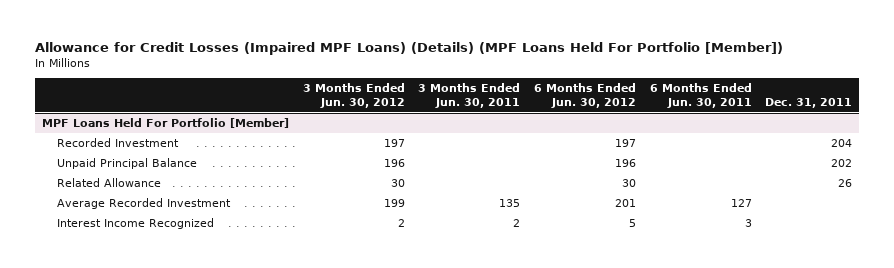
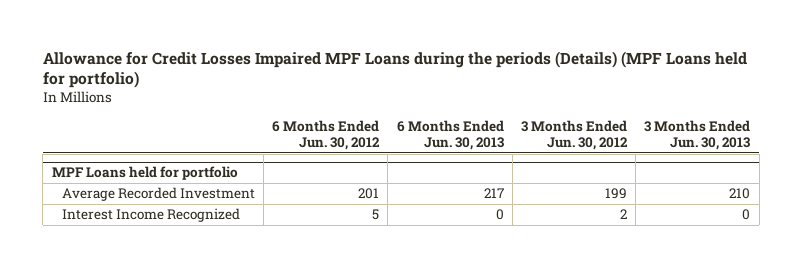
[35,42,784,56] Allowance for Credit Losses (Impaired MPF Loans) (Details) (MPF Loans Held For Portfolio [Member]) -> [42,50,747,89] Allowance for Credit Losses Impaired MPF Loans during the periods (Details) (MPF Loans held for portfolio)
[418,83,521,108] 3 Months Ended Jun. 30, 2011 -> none
[649,83,752,108] 6 Months Ended Jun. 30, 2011 -> none
[765,97,853,108] Dec. 31, 2011 -> none
none -> [396,119,504,151] 6 Months Ended Jun. 30, 2013
none -> [644,119,751,151] 3 Months Ended Jun. 30, 2013
[56,138,179,148] Recorded Investment -> none
[56,158,197,170] Unpaid Principal Balance -> none
[56,178,161,188] Related Allowance -> none
[42,118,290,129] MPF Loans Held For Portfolio [Member] -> [51,166,238,181] MPF Loans held for portfolio

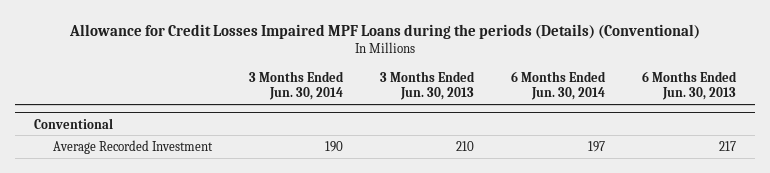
[42,50,747,89] Allowance for Credit Losses Impaired MPF Loans during the periods (Details) (MPF Loans held for portfolio) -> [69,23,701,39] Allowance for Credit Losses Impaired MPF Loans during the periods (Details) (Conventional)
[272,119,381,151] 6 Months Ended Jun. 30, 2012 -> none
[520,119,628,151] 3 Months Ended Jun. 30, 2012 -> none
none -> [249,70,345,101] 3 Months Ended Jun. 30, 2014
none -> [511,70,607,101] 6 Months Ended Jun. 30, 2014
[51,166,238,181] MPF Loans held for portfolio -> none
none -> [33,117,113,129] Conventional
[61,208,240,223] Interest Income Recognized -> none

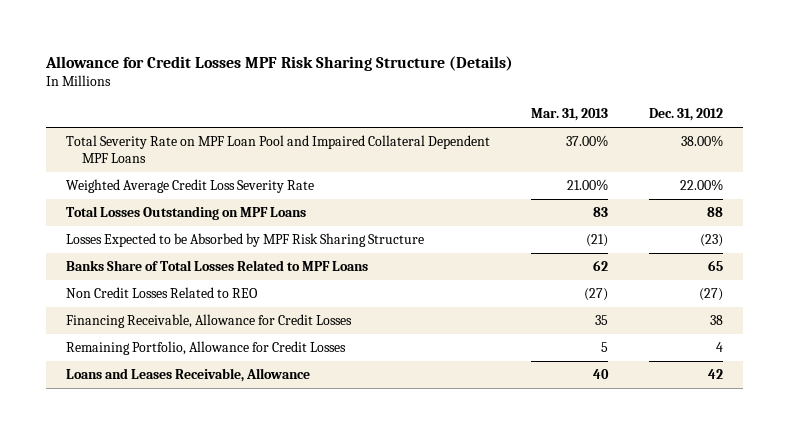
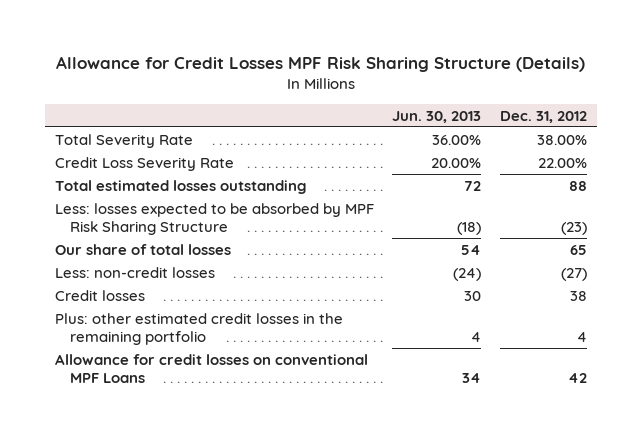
[530,108,608,122] Mar. 31, 2013 -> none
none -> [392,110,482,123] Jun. 30, 2013
[66,135,491,164] Total Severity Rate on MPF Loan Pool and Impaired Collateral Dependent MPF Loans -> [54,133,193,148] Total Severity Rate
[66,179,315,194] Weighted Average Credit Loss Severity Rate -> [54,156,234,171] Credit Loss Severity Rate
[66,206,307,221] Total Losses Outstanding on MPF Loans -> [54,179,307,194] Total estimated losses outstanding
[66,233,425,248] Losses Expected to be Absorbed by MPF Risk Sharing Structure -> [54,202,374,235] Less: losses expected to be absorbed by MPF Risk Sharing Structure
[66,260,369,272] Banks Share of Total Losses Related to MPF Loans -> [54,243,231,255] Our share of total losses
[66,287,259,299] Non Credit Losses Related to REO -> [54,266,215,278] Less: non-credit losses
[66,314,353,329] Financing Receivable, Allowance for Credit Losses -> [54,289,145,301] Credit losses
[66,341,347,356] Remaining Portfolio, Allowance for Credit Losses -> [54,312,343,345] Plus: other estimated credit losses in the remaining portfolio
[66,368,311,383] Loans and Leases Receivable, Allowance -> [54,353,368,383] Allowance for credit losses on conventional MPF Loans

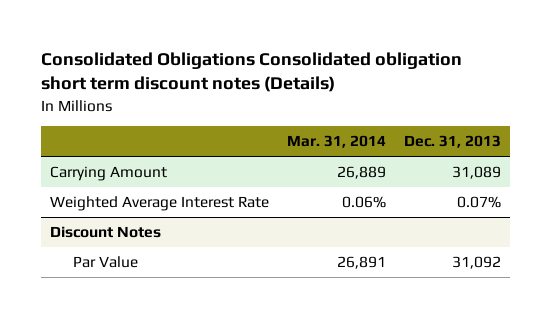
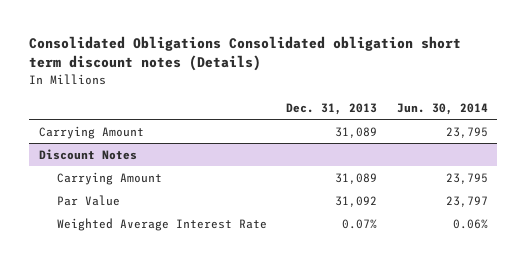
[286,135,386,149] Mar. 31, 2014 -> none
none -> [396,102,488,115] Jun. 30, 2014
[49,196,269,212] Weighted Average Interest Rate -> none
none -> [56,171,162,185] Carrying Amount
none -> [56,217,267,231] Weighted Average Interest Rate

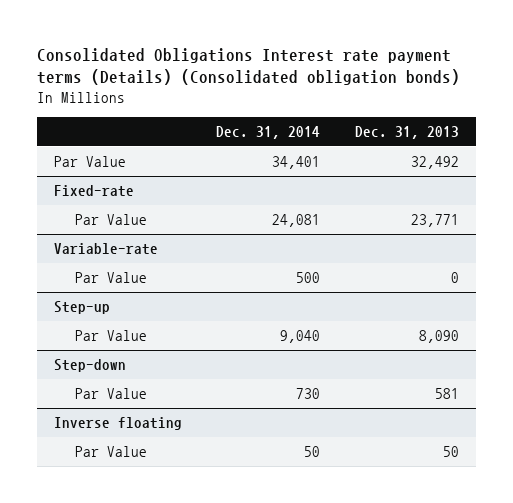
[29,36,462,72] Consolidated Obligations Consolidated obligation short term discount notes (Details) -> [36,47,460,86] Consolidated Obligations Interest rate payment terms (Details) (Consolidated obligation bonds)
[396,102,488,115] Jun. 30, 2014 -> none
none -> [216,125,321,139] Dec. 31, 2014
[38,125,144,139] Carrying Amount -> none
[38,148,137,160] Discount Notes -> none
[56,171,162,185] Carrying Amount -> none
[56,217,267,231] Weighted Average Interest Rate -> none
[335,195,378,207] 31,092 -> [410,156,459,170] 32,492
none -> [54,185,135,198] Fixed-rate
none -> [75,214,148,226] Par Value
none -> [54,243,159,256] Variable-rate
none -> [75,272,148,284] Par Value
none -> [54,301,111,315] Step-up
none -> [75,330,148,342] Par Value
none -> [54,359,127,373] Step-down
none -> [75,388,148,400] Par Value
none -> [54,417,183,431] Inverse floating
none -> [75,446,148,458] Par Value

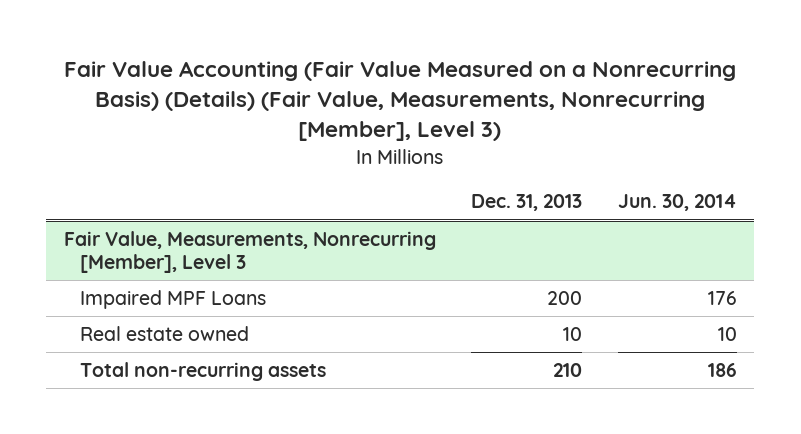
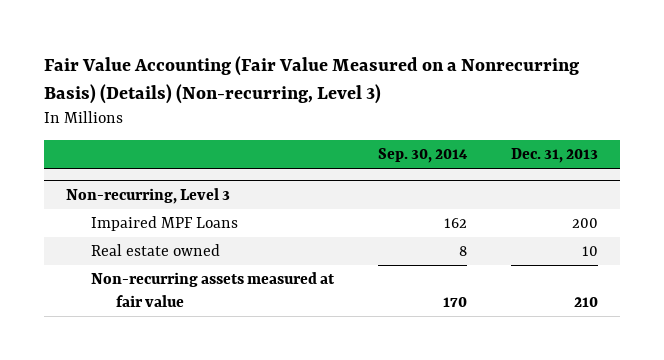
[64,60,737,142] Fair Value Accounting (Fair Value Measured on a Nonrecurring Basis) (Details) (Fair Value, Measurements, Nonrecurring [Member], Level 3) -> [43,56,579,104] Fair Value Accounting (Fair Value Measured on a Nonrecurring Basis) (Details) (Non-recurring, Level 3)
[617,194,737,212] Jun. 30, 2014 -> none
none -> [378,148,469,164] Sep. 30, 2014
[63,231,436,273] Fair Value, Measurements, Nonrecurring [Member], Level 3 -> none
none -> [65,187,230,204] Non-recurring, Level 3
[79,362,326,382] Total non-recurring assets -> [91,272,336,307] Non-recurring assets measured at fair value

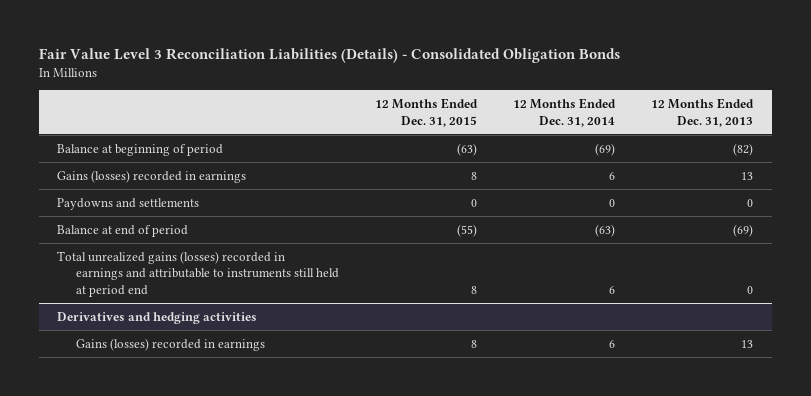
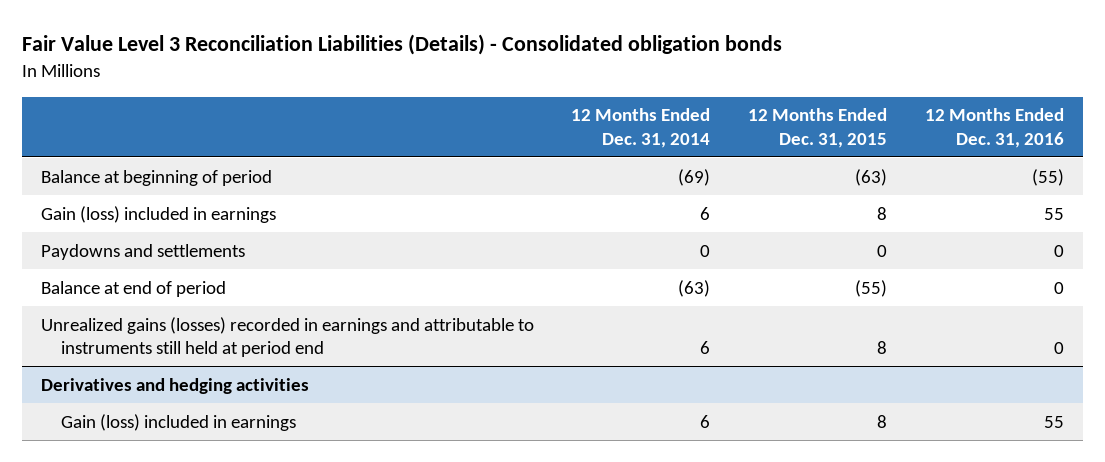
[38,48,620,64] Fair Value Level 3 Reconciliation Liabilities (Details) - Consolidated Obligation Bonds -> [21,34,782,56] Fair Value Level 3 Reconciliation Liabilities (Details) - Consolidated obligation bonds
[651,98,755,127] 12 Months Ended Dec. 31, 2013 -> none
none -> [925,108,1065,148] 12 Months Ended Dec. 31, 2016
[57,169,247,183] Gains (losses) recorded in earnings -> [40,205,276,223] Gain (loss) included in earnings
[57,250,339,298] Total unrealized gains (losses) recorded in earnings and attributable to instruments still held at period end -> [40,316,534,358] Unrealized gains (losses) recorded in earnings and attributable to instruments still held at period end
[75,337,265,351] Gains (losses) recorded in earnings -> [60,413,296,431] Gain (loss) included in earnings

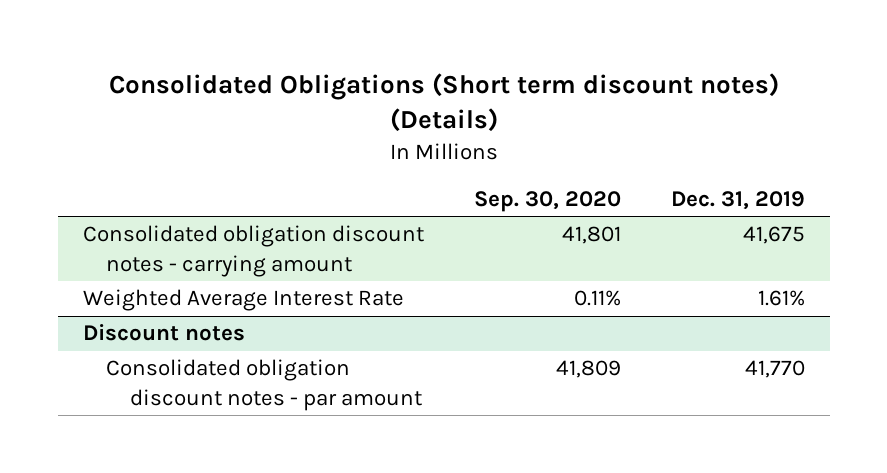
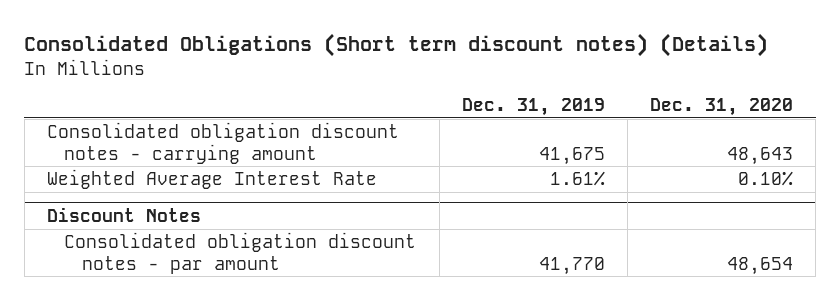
[473,190,621,212] Sep. 30, 2020 -> none
none -> [650,98,794,117] Dec. 31, 2020
[82,324,245,342] Discount notes -> [47,206,202,222] Discount Notes

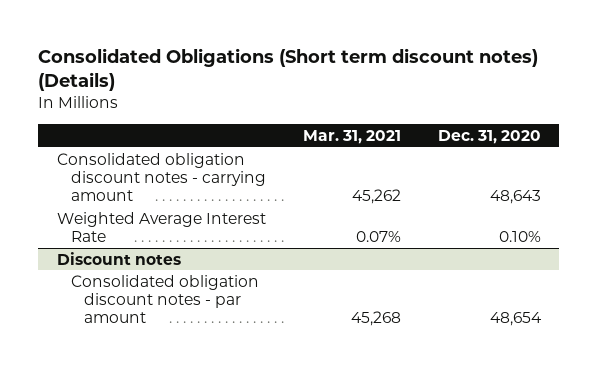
[461,98,605,117] Dec. 31, 2019 -> none
none -> [302,129,401,144] Mar. 31, 2021
[47,206,202,222] Discount Notes -> [56,251,181,265] Discount notes

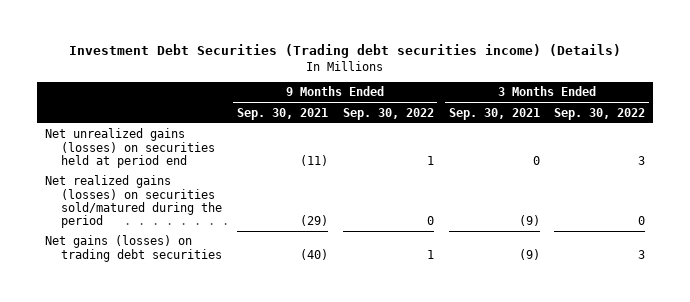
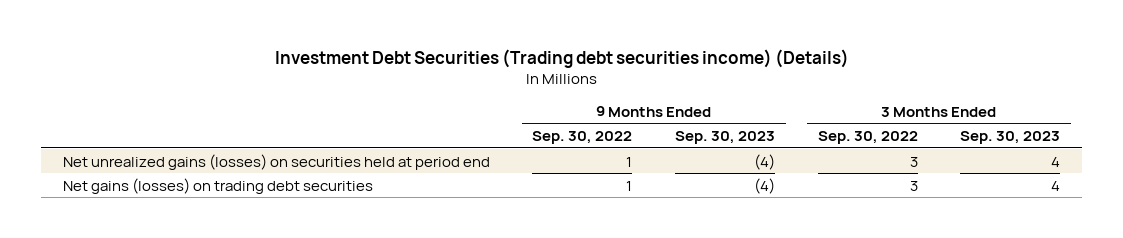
[236,107,328,120] Sep. 30, 2021 -> none
[448,107,540,120] Sep. 30, 2021 -> none
none -> [675,130,776,144] Sep. 30, 2023
none -> [960,130,1061,144] Sep. 30, 2023
[44,175,223,229] Net realized gains (losses) on securities sold/matured during the period -> none

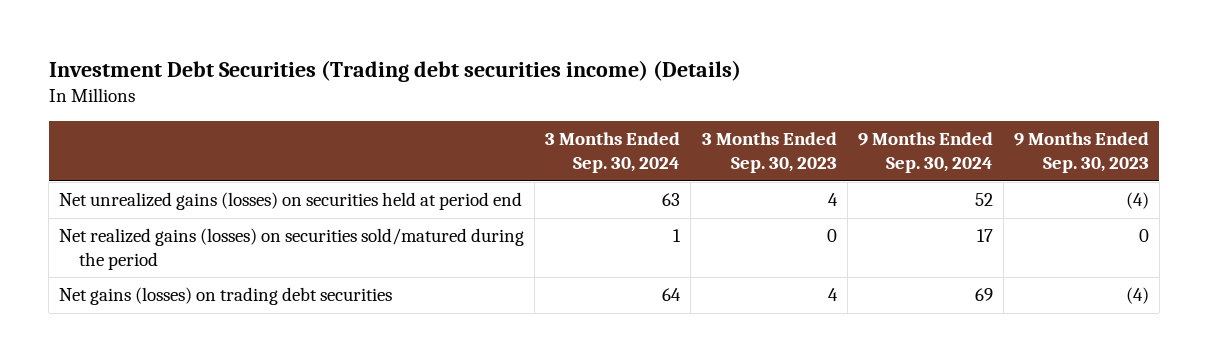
[532,130,633,144] Sep. 30, 2022 -> none
[817,130,918,144] Sep. 30, 2022 -> none
none -> [545,132,681,174] 3 Months Ended Sep. 30, 2024
none -> [857,132,993,174] 9 Months Ended Sep. 30, 2024
none -> [59,228,525,271] Net realized gains (losses) on securities sold/matured during the period

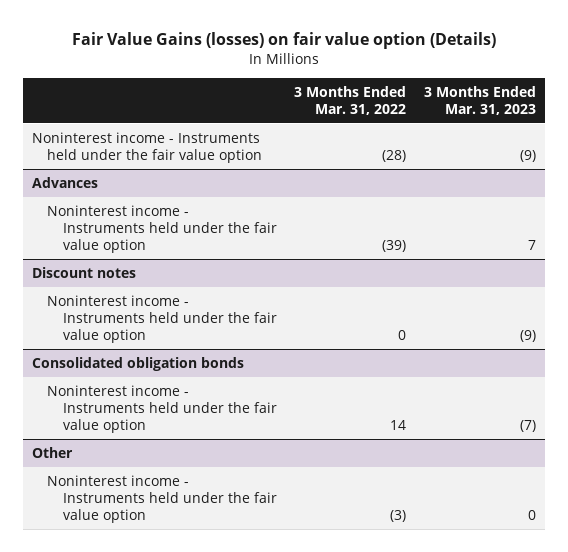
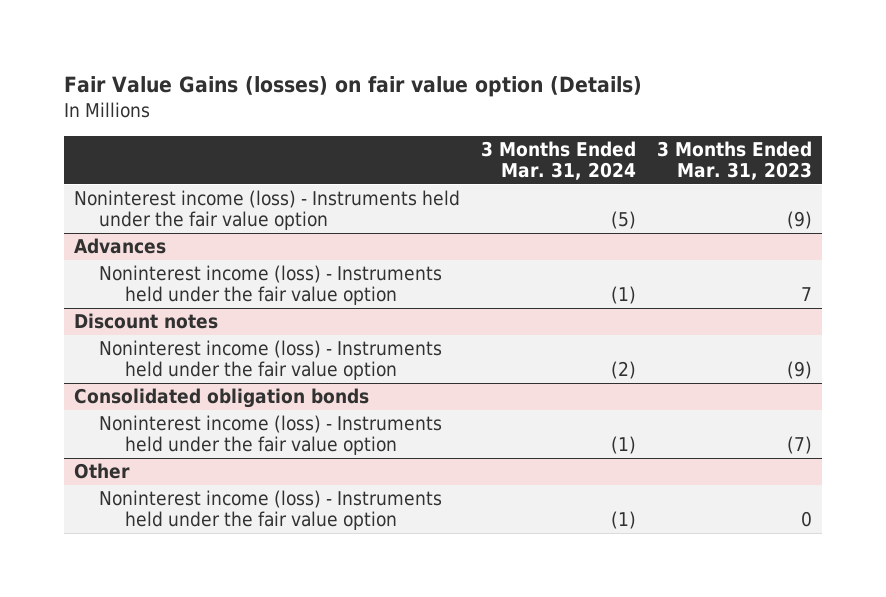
[294,86,407,116] 3 Months Ended Mar. 31, 2022 -> none
none -> [480,140,636,181] 3 Months Ended Mar. 31, 2024
[32,131,263,163] Noninterest income - Instruments held under the fair value option -> [74,190,461,231] Noninterest income (loss) - Instruments held under the fair value option
[47,204,277,253] Noninterest income - Instruments held under the fair value option -> [99,265,443,306] Noninterest income (loss) - Instruments held under the fair value option
[47,294,277,343] Noninterest income - Instruments held under the fair value option -> [99,340,443,381] Noninterest income (loss) - Instruments held under the fair value option
[47,384,277,433] Noninterest income - Instruments held under the fair value option -> [99,415,443,456] Noninterest income (loss) - Instruments held under the fair value option
[47,474,277,523] Noninterest income - Instruments held under the fair value option -> [99,490,443,531] Noninterest income (loss) - Instruments held under the fair value option

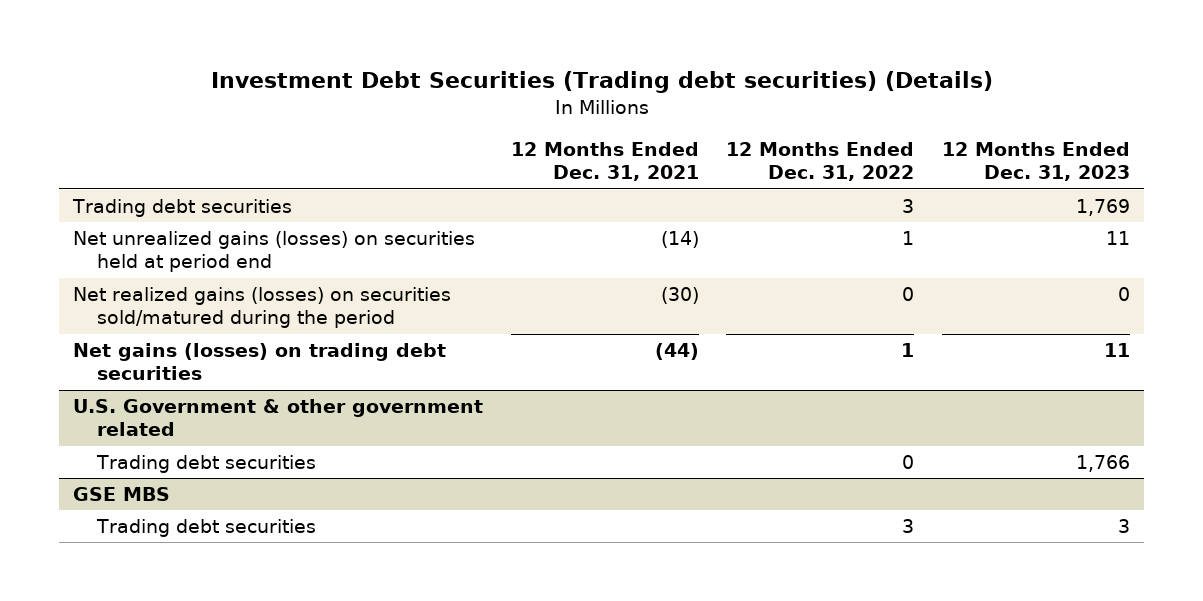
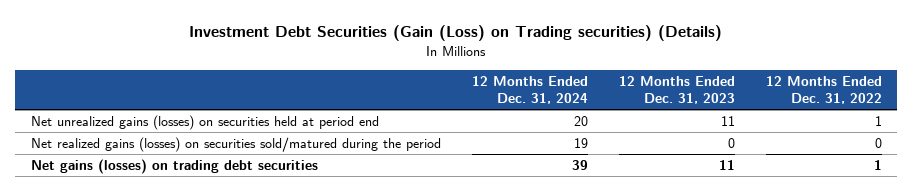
[210,71,993,94] Investment Debt Securities (Trading debt securities) (Details) -> [189,25,723,42] Investment Debt Securities (Gain (Loss) on Trading securities) (Details)
[510,141,699,182] 12 Months Ended Dec. 31, 2021 -> none
none -> [471,75,588,105] 12 Months Ended Dec. 31, 2024
[71,198,292,217] Trading debt securities -> none
[72,398,483,437] U.S. Government & other government related -> none
[95,454,316,473] Trading debt securities -> none
[72,486,170,501] GSE MBS -> none
[95,518,316,537] Trading debt securities -> none

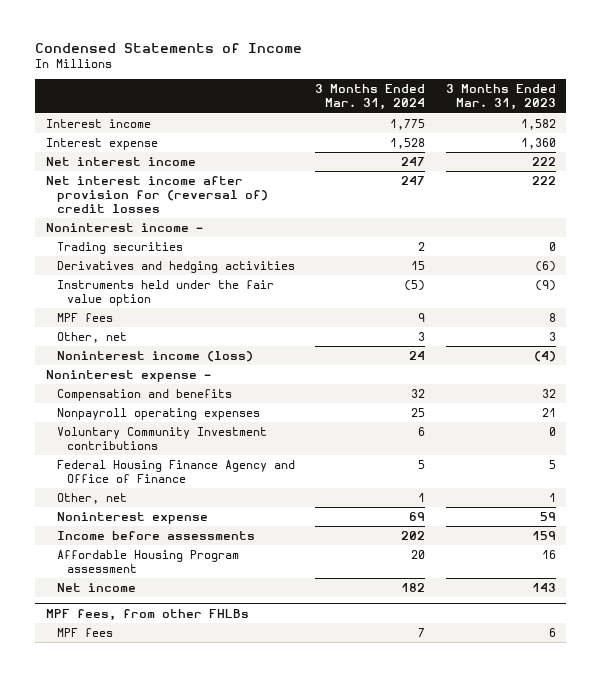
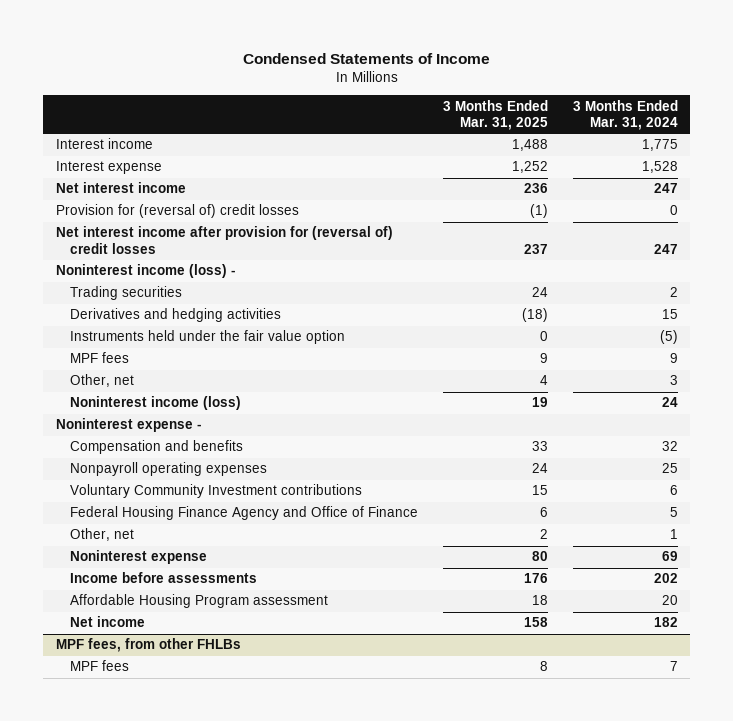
[445,84,556,111] 3 Months Ended Mar. 31, 2023 -> none
none -> [442,99,548,131] 3 Months Ended Mar. 31, 2025
none -> [55,204,299,219] Provision for (reversal of) credit losses
[45,222,203,232] Noninterest income - -> [55,264,236,279] Noninterest income (loss) -

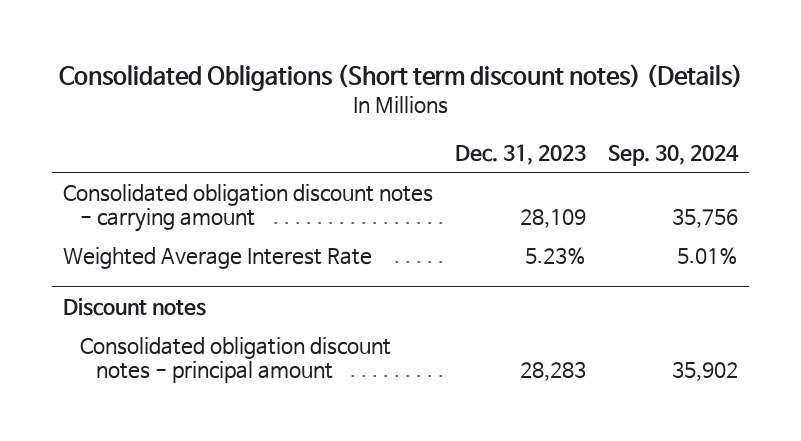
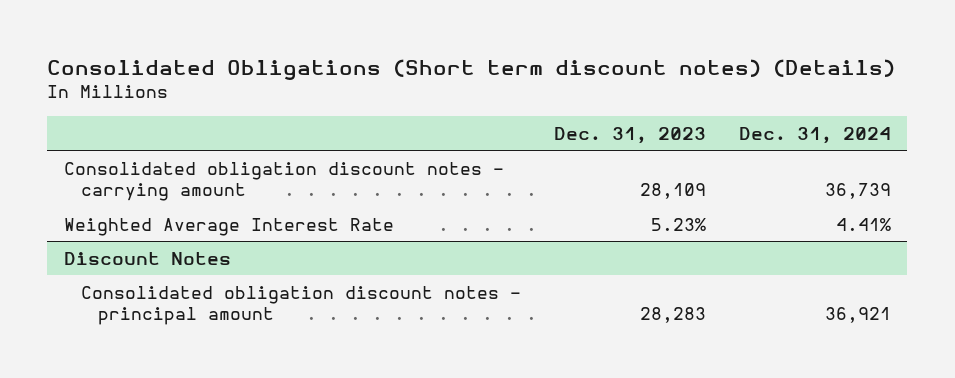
[608,145,740,167] Sep. 30, 2024 -> none
none -> [738,126,891,144] Dec. 31, 2024
[63,298,207,317] Discount notes -> [63,251,231,265] Discount Notes

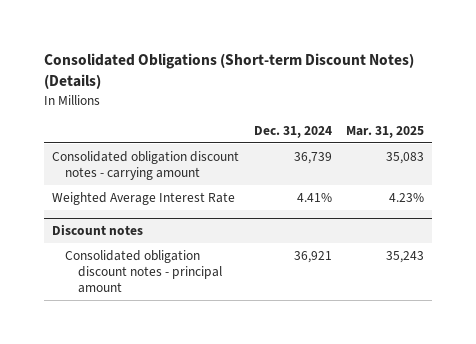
[47,58,896,80] Consolidated Obligations (Short term discount notes) (Details) -> [44,53,415,90] Consolidated Obligations (Short-term Discount Notes) (Details)
[553,126,706,144] Dec. 31, 2023 -> none
none -> [346,125,425,138] Mar. 31, 2025
[63,251,231,265] Discount Notes -> [51,223,143,235] Discount notes

